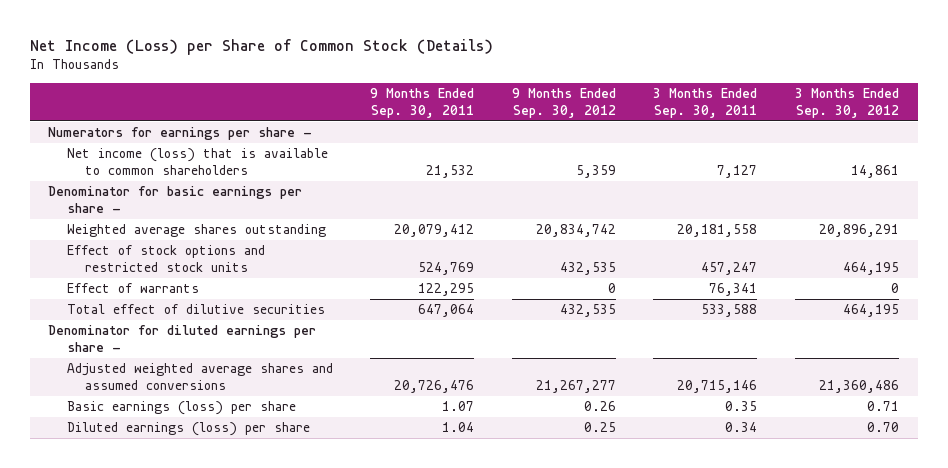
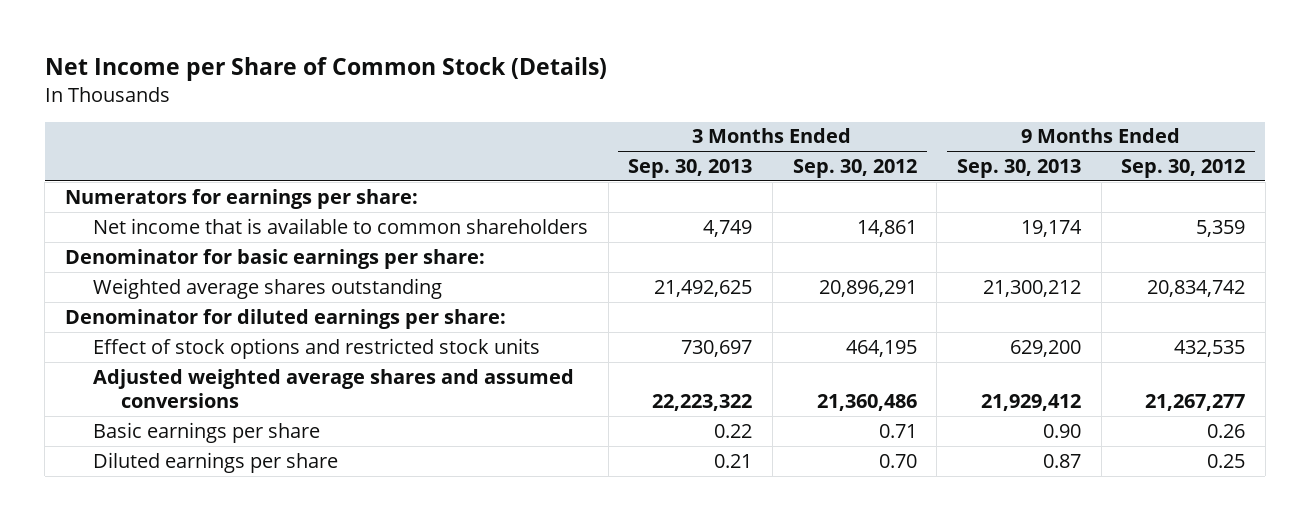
[29,38,493,55] Net Income (Loss) per Share of Common Stock (Details) -> [44,57,607,82] Net Income per Share of Common Stock (Details)
[370,88,475,119] 9 Months Ended Sep. 30, 2011 -> none
[653,88,758,119] 3 Months Ended Sep. 30, 2011 -> none
none -> [628,158,753,178] Sep. 30, 2013
none -> [956,158,1081,178] Sep. 30, 2013
[48,127,313,141] Numerators for earnings per share - -> [64,188,418,209] Numerators for earnings per share:
[66,148,328,176] Net income (loss) that is available to common shareholders -> [92,217,588,234] Net income that is available to common shareholders
[48,186,303,214] Denominator for basic earnings per share - -> [64,248,485,269] Denominator for basic earnings per share:
none -> [64,308,506,329] Denominator for diluted earnings per share:
[66,283,199,294] Effect of warrants -> none
[66,304,325,315] Total effect of dilutive securities -> none
[48,325,317,353] Denominator for diluted earnings per share - -> none
[66,401,296,416] Basic earnings (loss) per share -> [92,421,320,443] Basic earnings per share
[66,422,310,437] Diluted earnings (loss) per share -> [92,451,338,473] Diluted earnings per share

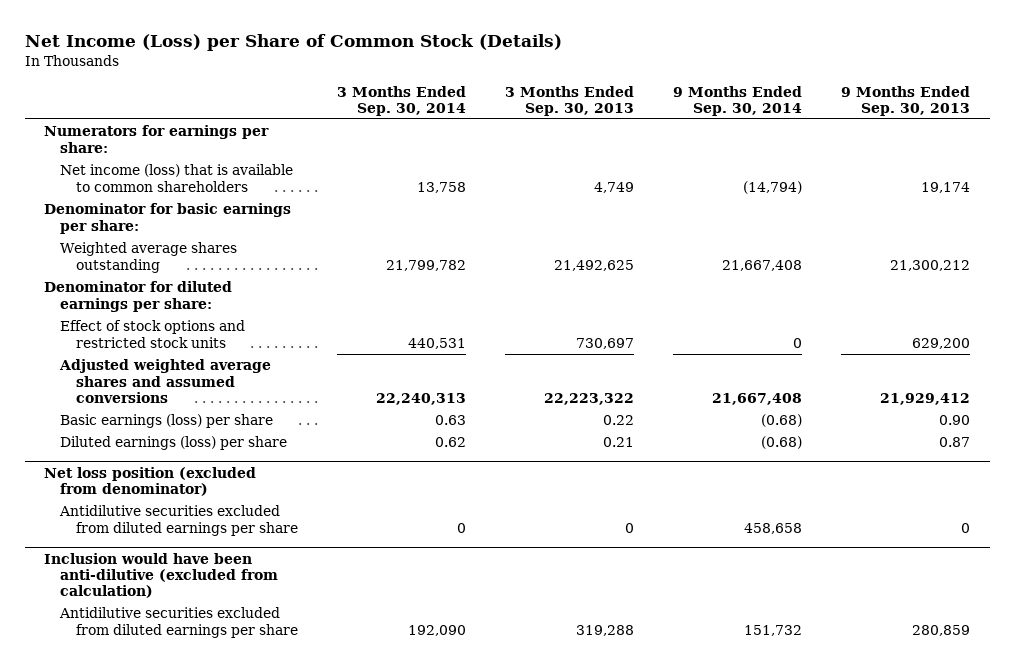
[44,57,607,82] Net Income per Share of Common Stock (Details) -> [24,33,562,51] Net Income (Loss) per Share of Common Stock (Details)
[792,158,917,178] Sep. 30, 2012 -> none
[1121,158,1246,178] Sep. 30, 2012 -> none
none -> [337,85,467,116] 3 Months Ended Sep. 30, 2014
none -> [673,85,803,116] 9 Months Ended Sep. 30, 2014
[92,217,588,234] Net income that is available to common shareholders -> [60,164,294,192] Net income (loss) that is available to common shareholders
[92,421,320,443] Basic earnings per share -> [60,414,274,429] Basic earnings (loss) per share
[92,451,338,473] Diluted earnings per share -> [60,436,288,451] Diluted earnings (loss) per share
none -> [44,466,257,496] Net loss position (excluded from denominator)
none -> [59,505,299,536] Antidilutive securities excluded from diluted earnings per share
none -> [44,552,279,599] Inclusion would have been anti-dilutive (excluded from calculation)
none -> [59,607,299,638] Antidilutive securities excluded from diluted earnings per share

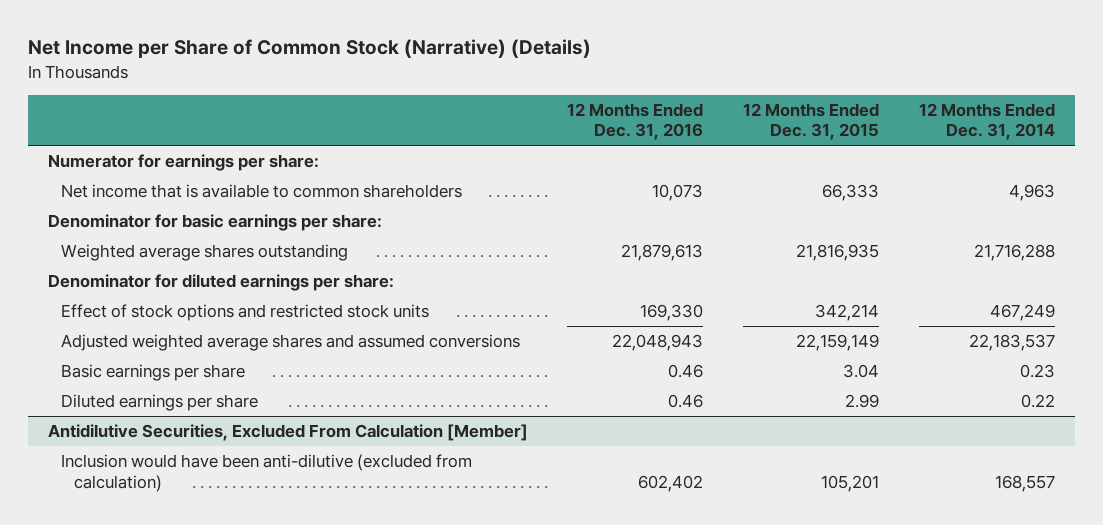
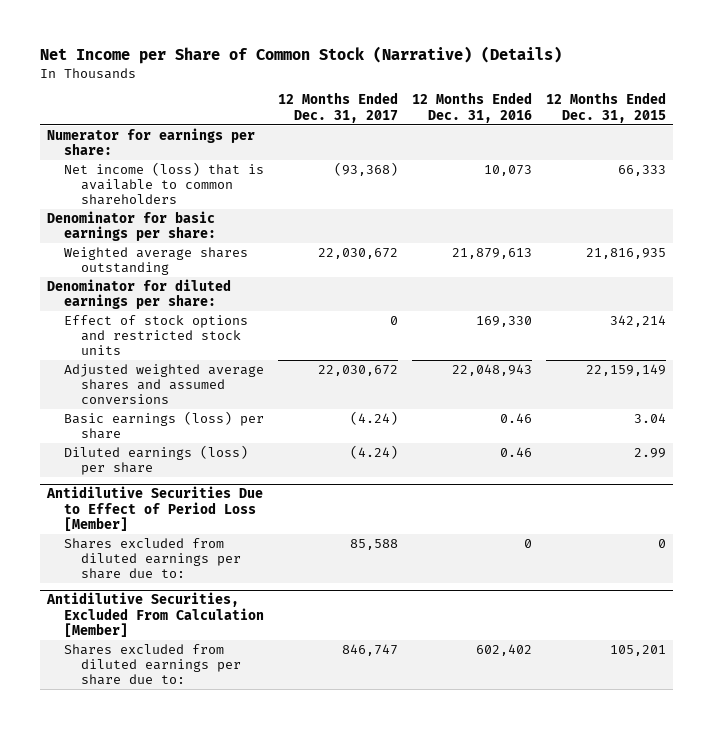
[918,102,1055,141] 12 Months Ended Dec. 31, 2014 -> none
none -> [278,92,399,123] 12 Months Ended Dec. 31, 2017
[60,184,462,199] Net income that is available to common shareholders -> [64,161,265,206] Net income (loss) that is available to common shareholders
[60,364,245,382] Basic earnings per share -> [64,410,265,440] Basic earnings (loss) per share
[60,394,258,412] Diluted earnings per share -> [64,444,249,476] Diluted earnings (loss) per share
none -> [46,486,264,532] Antidilutive Securities Due to Effect of Period Loss [Member]
none -> [64,537,242,580] Shares excluded from diluted earnings per share due to:
[60,454,472,492] Inclusion would have been anti-dilutive (excluded from calculation) -> [64,643,242,686] Shares excluded from diluted earnings per share due to:

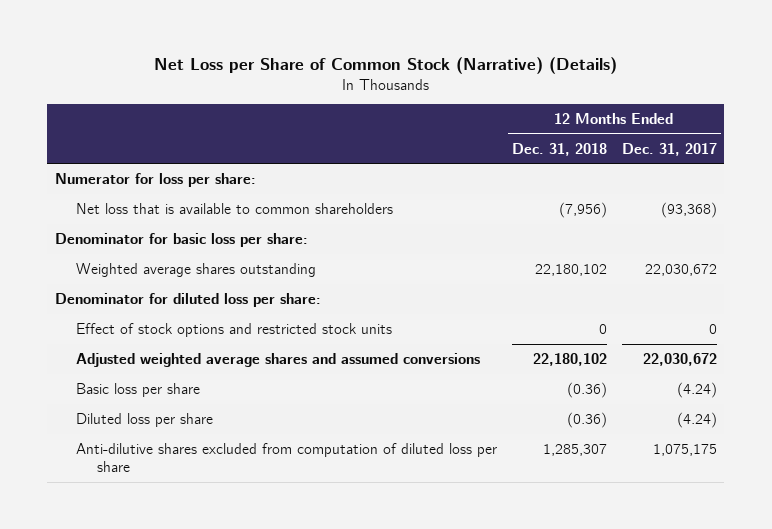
[40,46,563,65] Net Income per Share of Common Stock (Narrative) (Details) -> [153,56,617,74] Net Loss per Share of Common Stock (Narrative) (Details)
[411,92,532,123] 12 Months Ended Dec. 31, 2016 -> none
[545,92,666,123] 12 Months Ended Dec. 31, 2015 -> none
none -> [512,142,608,156] Dec. 31, 2018
[47,127,256,156] Numerator for earnings per share: -> [54,172,256,187] Numerator for loss per share:
[64,161,265,206] Net income (loss) that is available to common shareholders -> [76,202,394,214] Net loss that is available to common shareholders
[47,210,217,242] Denominator for basic earnings per share: -> [54,232,308,247] Denominator for basic loss per share:
[47,278,232,310] Denominator for diluted earnings per share: -> [54,292,321,307] Denominator for diluted loss per share:
[46,486,264,532] Antidilutive Securities Due to Effect of Period Loss [Member] -> none
[46,592,265,638] Antidilutive Securities, Excluded From Calculation [Member] -> none
[64,643,242,686] Shares excluded from diluted earnings per share due to: -> none
[64,410,265,440] Basic earnings (loss) per share -> [76,382,201,397] Basic loss per share
[64,444,249,476] Diluted earnings (loss) per share -> [76,412,214,427] Diluted loss per share
[64,537,242,580] Shares excluded from diluted earnings per share due to: -> [76,442,498,472] Anti-dilutive shares excluded from computation of diluted loss per share
[350,538,399,550] 85,588 -> [652,443,717,456] 1,075,175

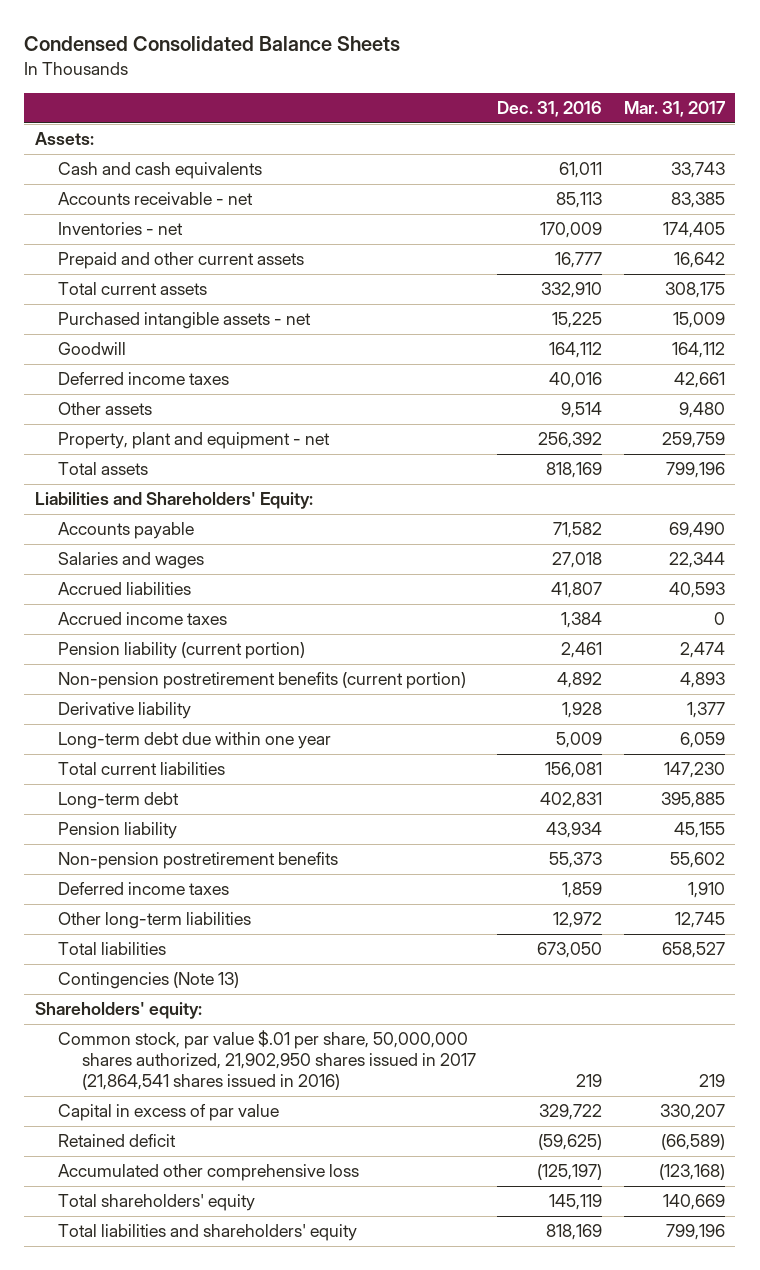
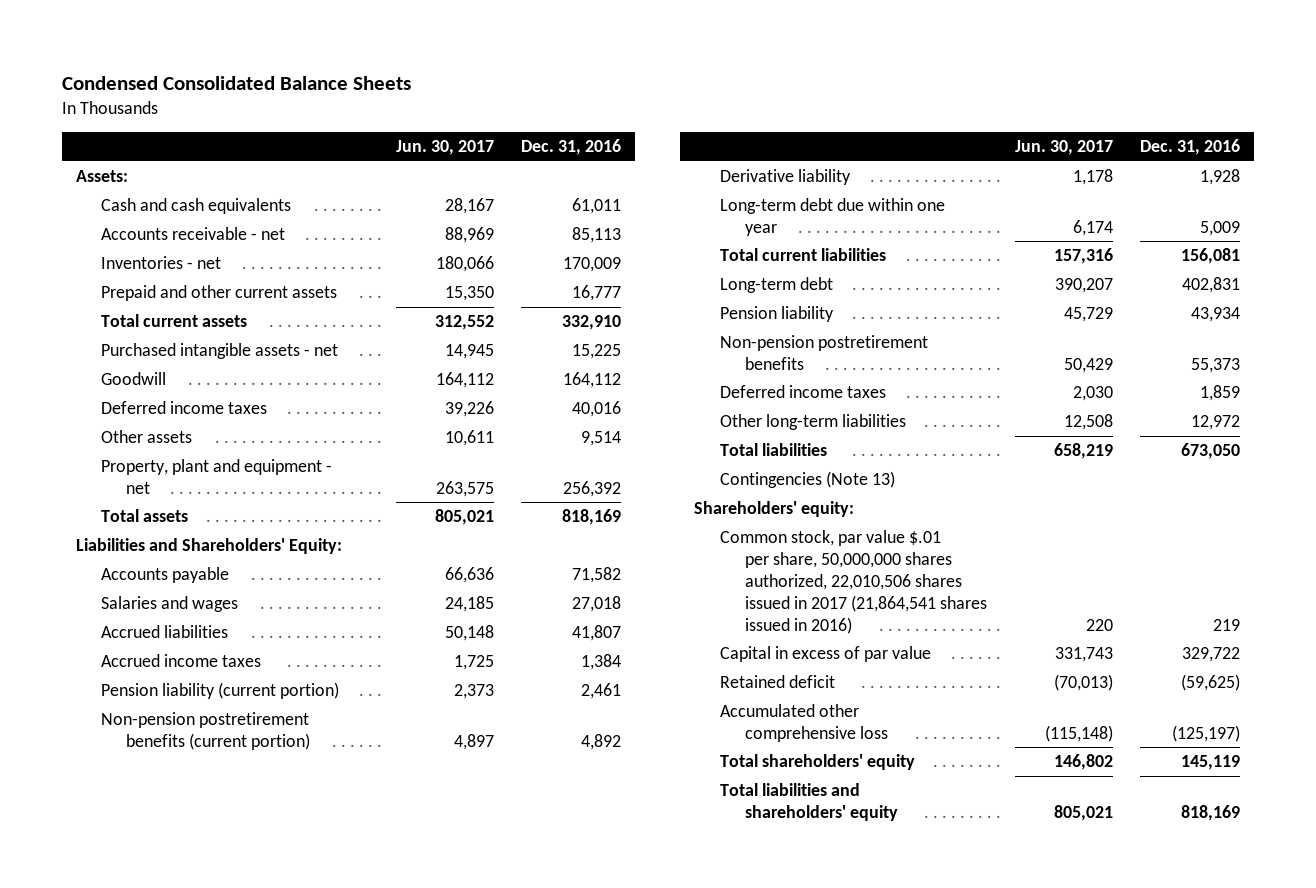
[623,100,726,117] Mar. 31, 2017 -> none
none -> [395,140,494,156] Jun. 30, 2017
[58,1030,476,1091] Common stock, par value $.01 per share, 50,000,000 shares authorized, 21,902,950 shares issued in 2017 (21,864,541 shares issued in 2016) -> [719,530,987,634] Common stock, par value $.01 per share, 50,000,000 shares authorized, 22,010,506 shares issued in 2017 (21,864,541 shares issued in 2016)

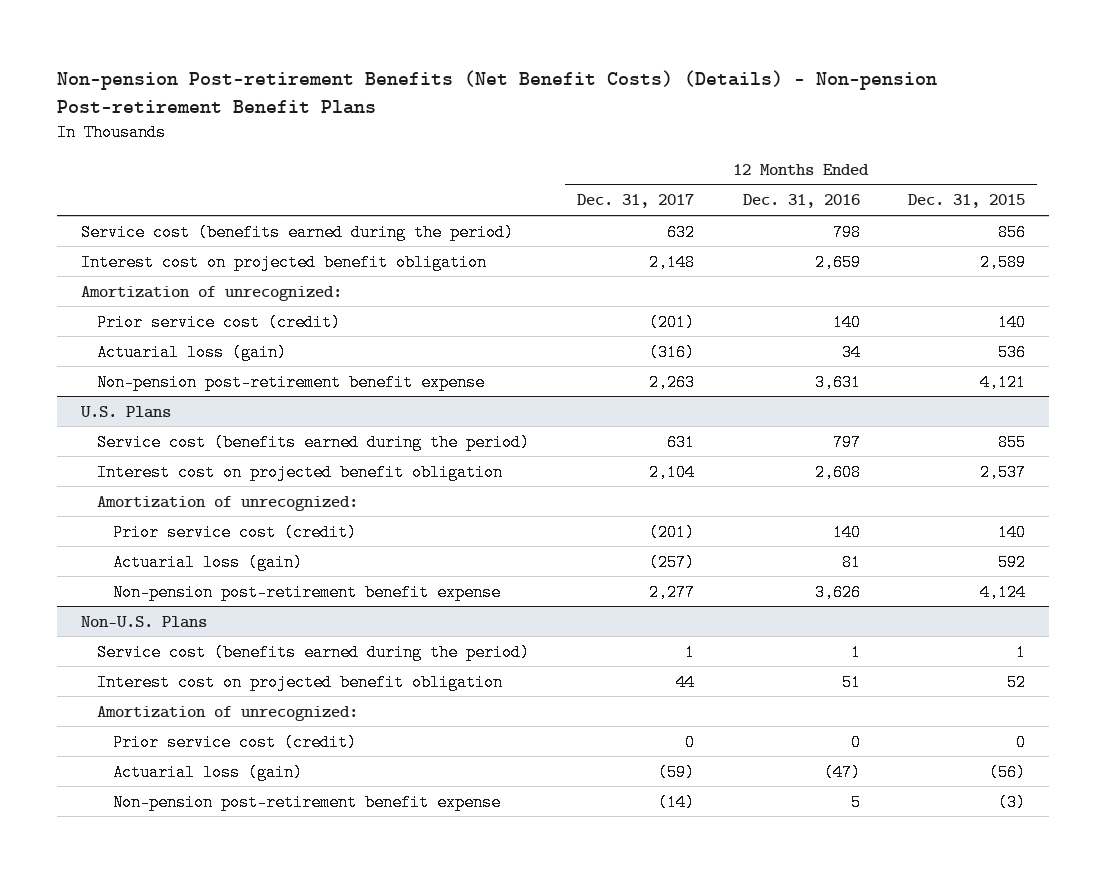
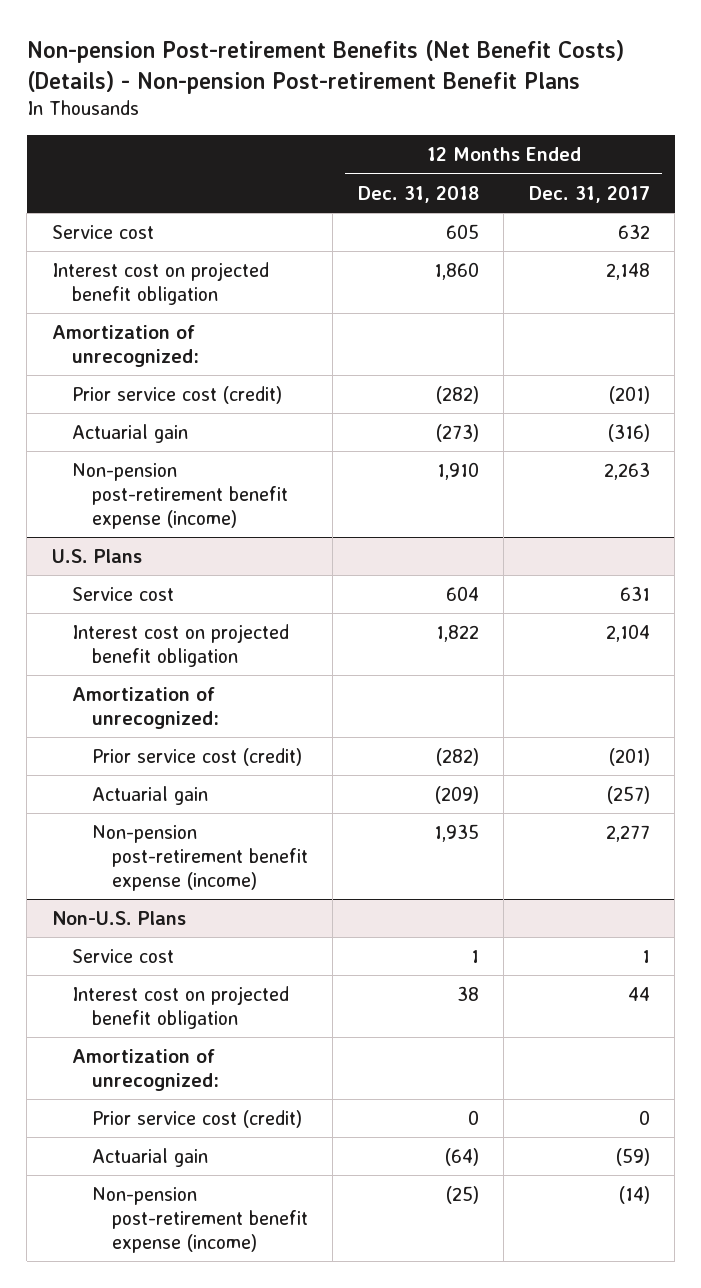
[742,194,860,209] Dec. 31, 2016 -> none
[907,194,1025,209] Dec. 31, 2015 -> none
none -> [357,185,479,203] Dec. 31, 2018
[81,223,515,241] Service cost (benefits earned during the period) -> [51,224,154,239] Service cost
[97,343,288,361] Actuarial loss (gain) -> [71,423,188,443] Actuarial gain
[97,373,486,391] Non-pension post-retirement benefit expense -> [71,462,288,529] Non-pension post-retirement benefit expense (income)
[97,433,531,451] Service cost (benefits earned during the period) -> [71,586,174,601] Service cost
[113,553,304,571] Actuarial loss (gain) -> [91,785,208,805] Actuarial gain
[113,583,502,601] Non-pension post-retirement benefit expense -> [91,824,308,891] Non-pension post-retirement benefit expense (income)
[97,643,531,661] Service cost (benefits earned during the period) -> [71,948,174,963] Service cost
[113,763,304,781] Actuarial loss (gain) -> [91,1147,208,1167] Actuarial gain
[113,793,502,811] Non-pension post-retirement benefit expense -> [91,1186,308,1253] Non-pension post-retirement benefit expense (income)

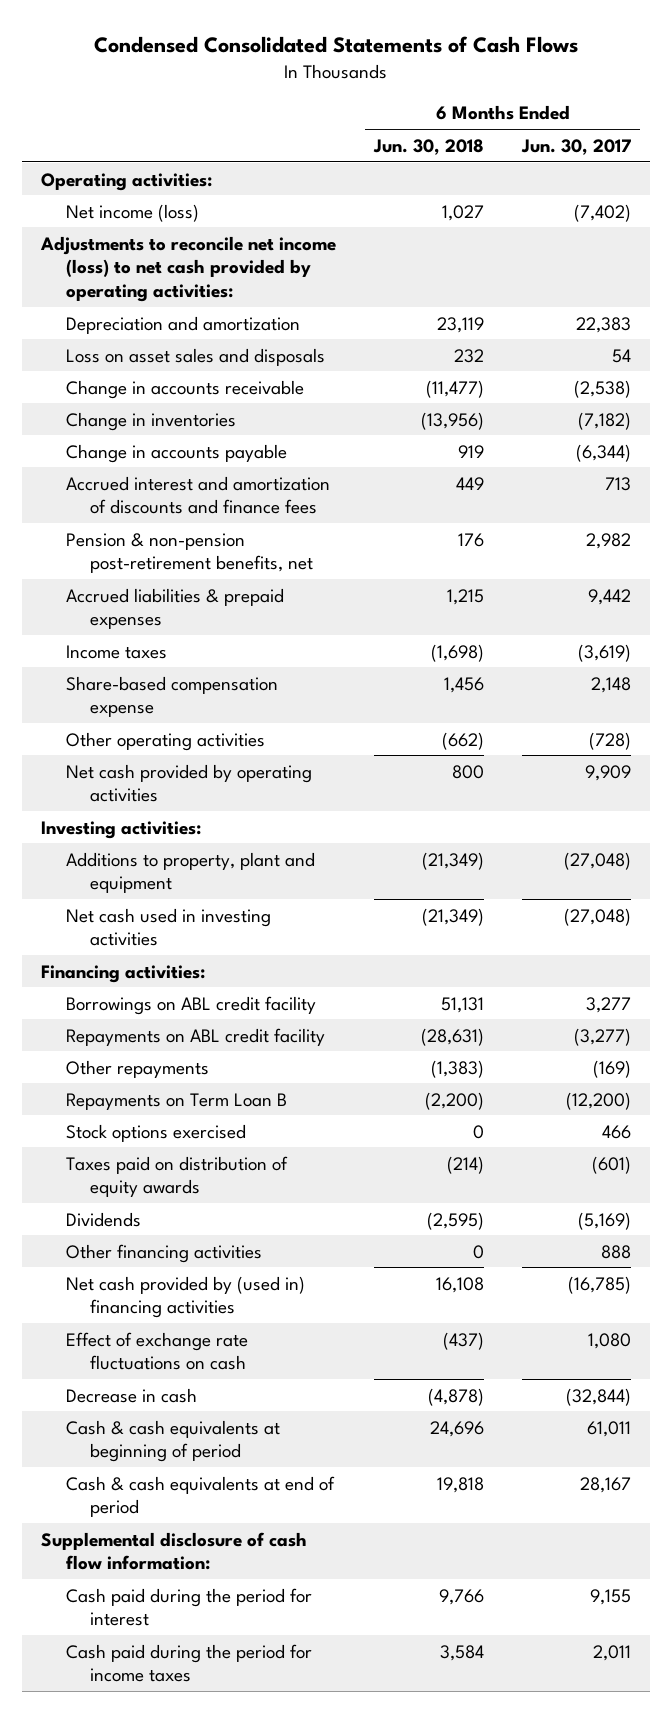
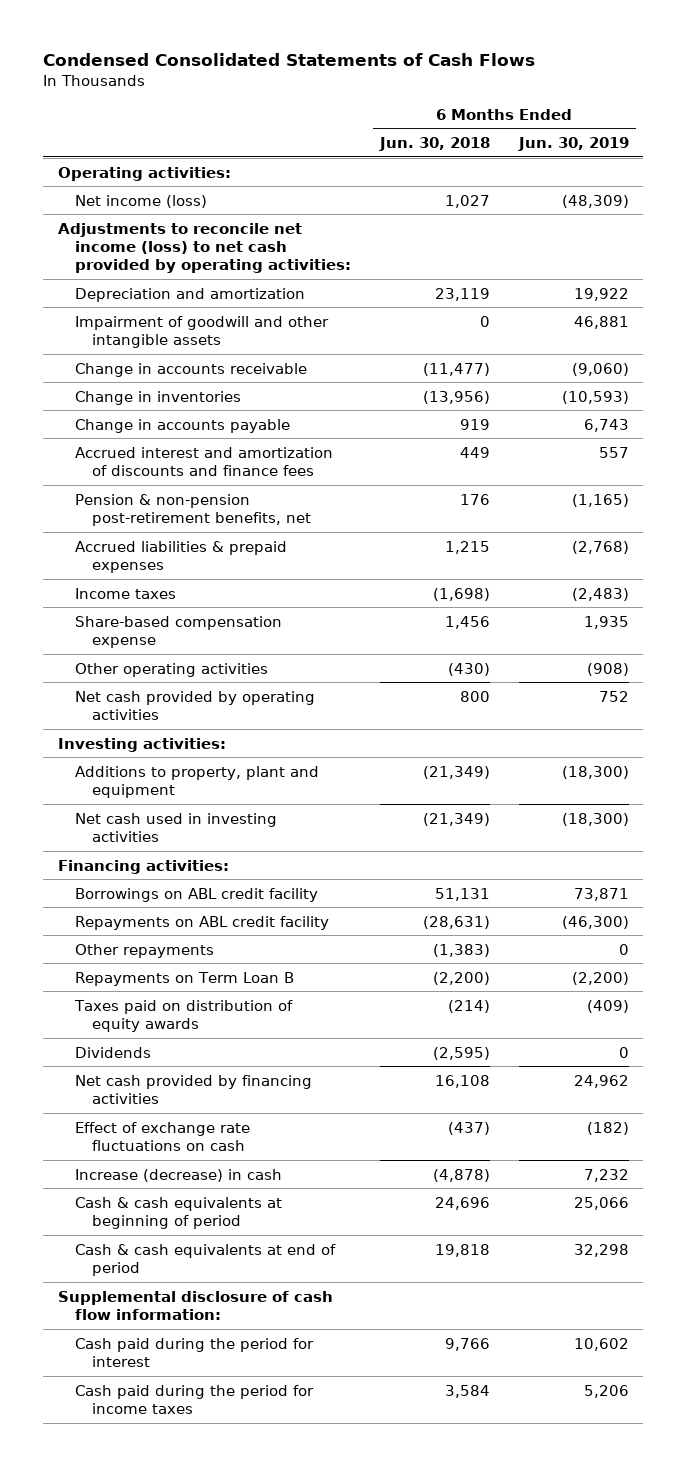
[520,138,631,155] Jun. 30, 2017 -> none
none -> [517,137,629,152] Jun. 30, 2019
[65,347,325,366] Loss on asset sales and disposals -> none
none -> [74,315,329,348] Impairment of goodwill and other intangible assets
[442,731,485,750] (662) -> [447,662,490,676] (430)
[65,1123,246,1142] Stock options exercised -> none
[65,1243,262,1263] Other financing activities -> none
[65,1275,305,1319] Net cash provided by (used in) financing activities -> [74,1074,312,1104] Net cash provided by financing activities
[65,1387,197,1403] Decrease in cash -> [74,1168,282,1182] Increase (decrease) in cash

